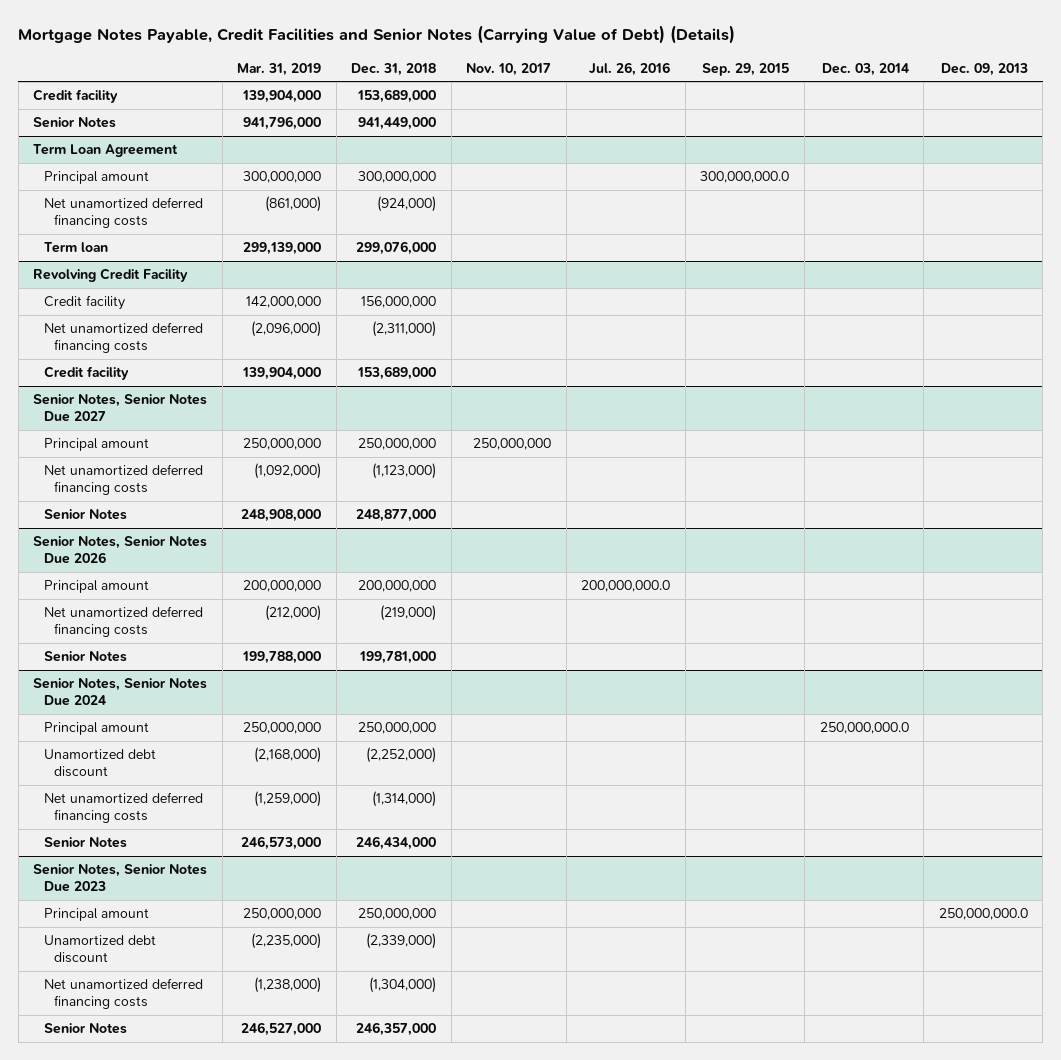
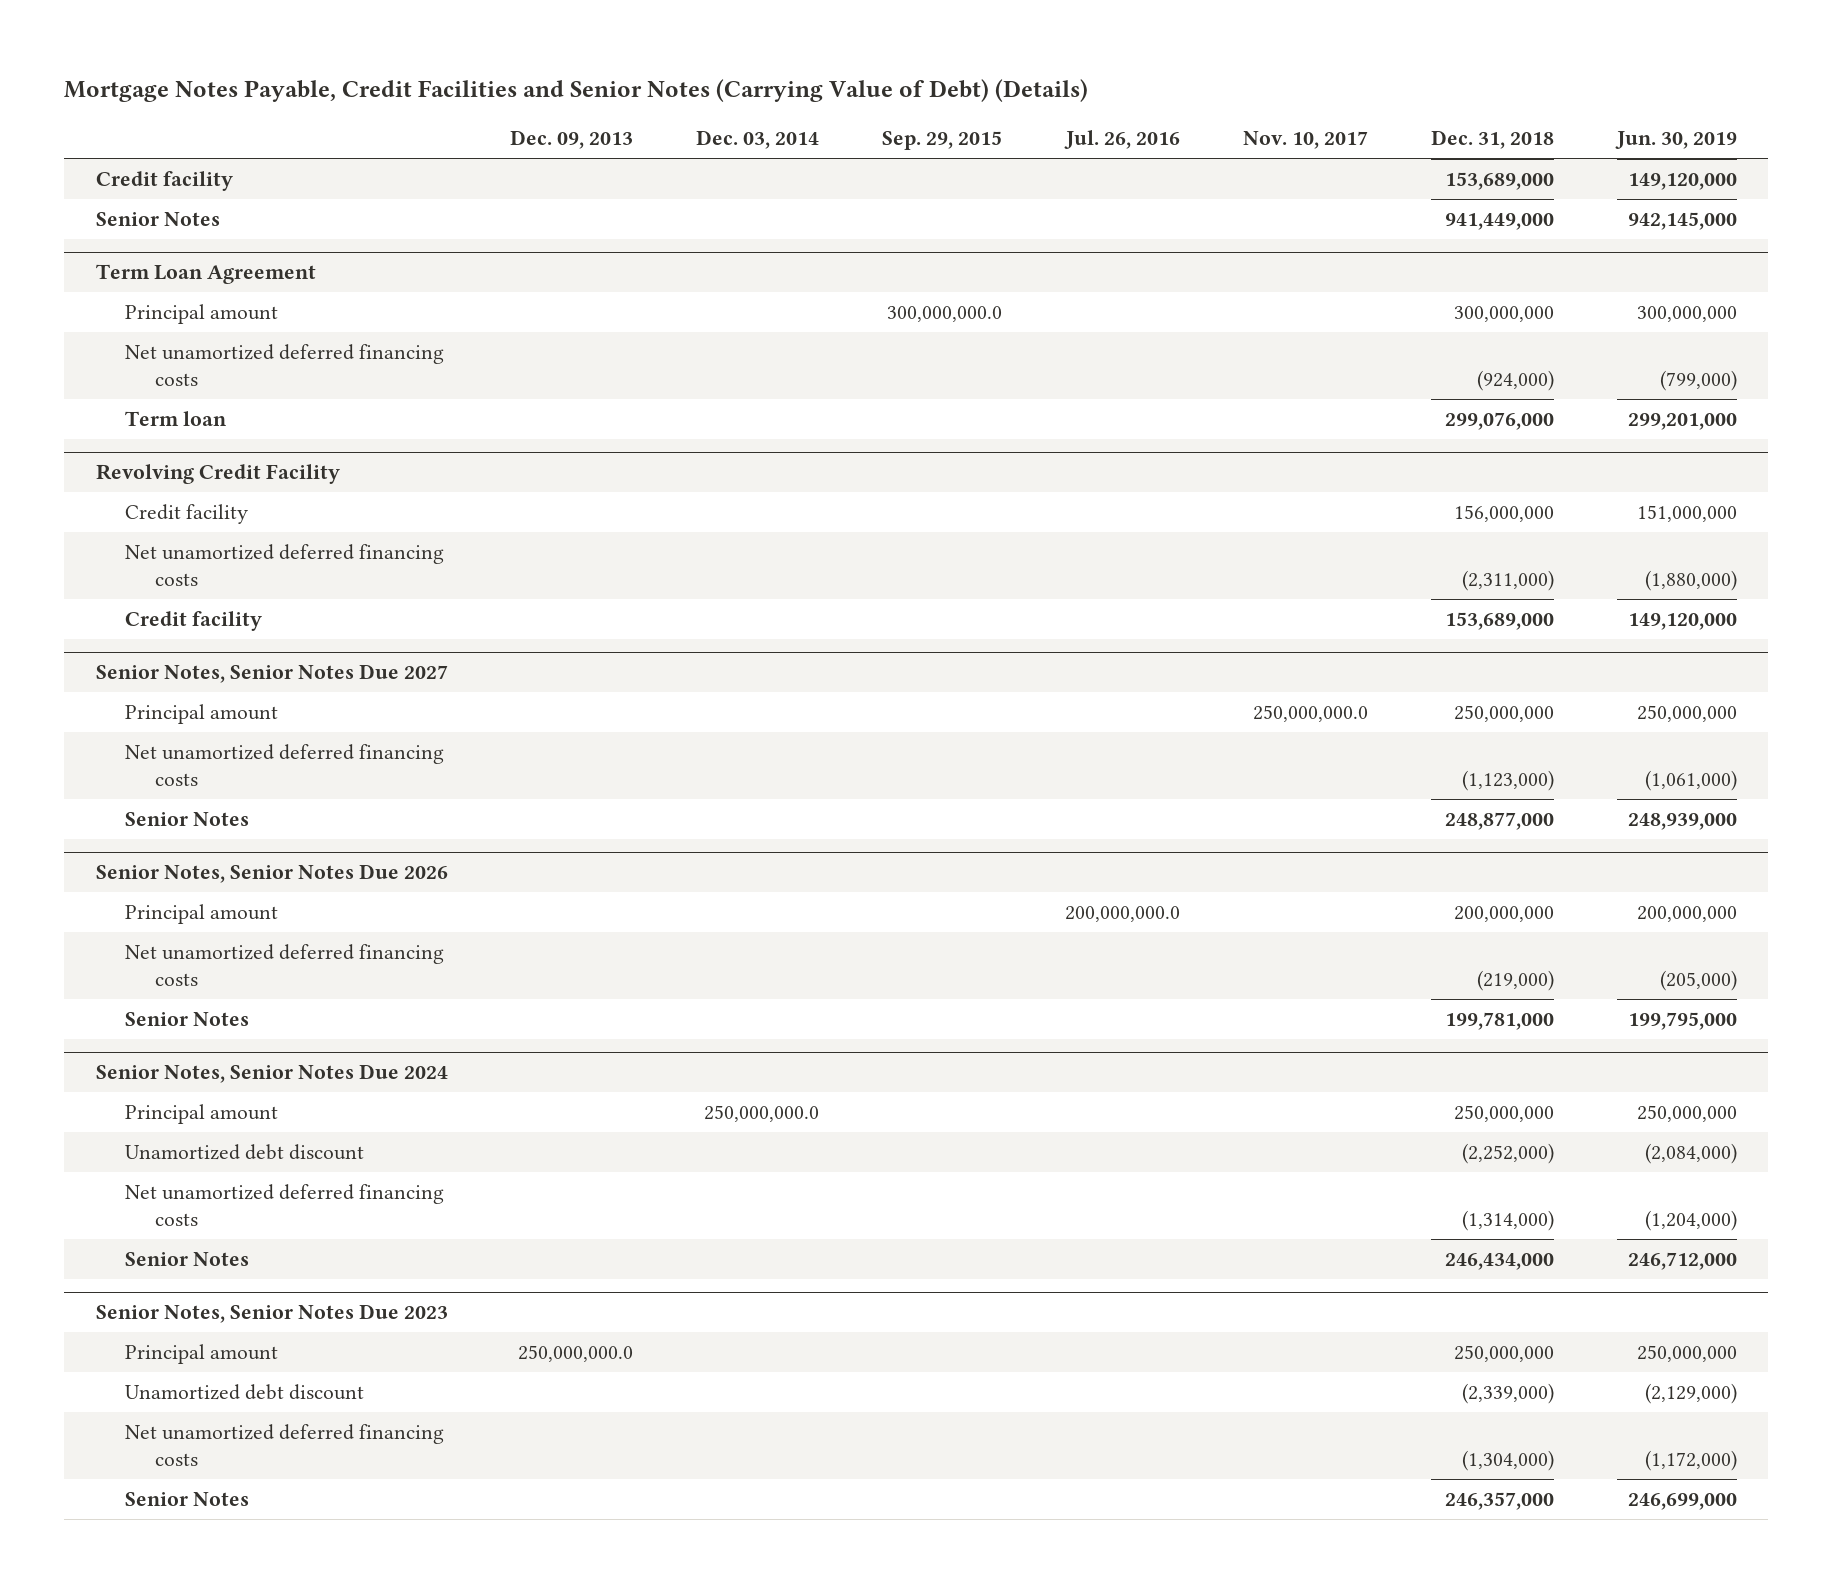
[237,62,322,76] Mar. 31, 2019 -> none
none -> [1614,131,1737,150] Jun. 30, 2019
[473,438,552,451] 250,000,000 -> [1252,704,1368,722] 250,000,000.0

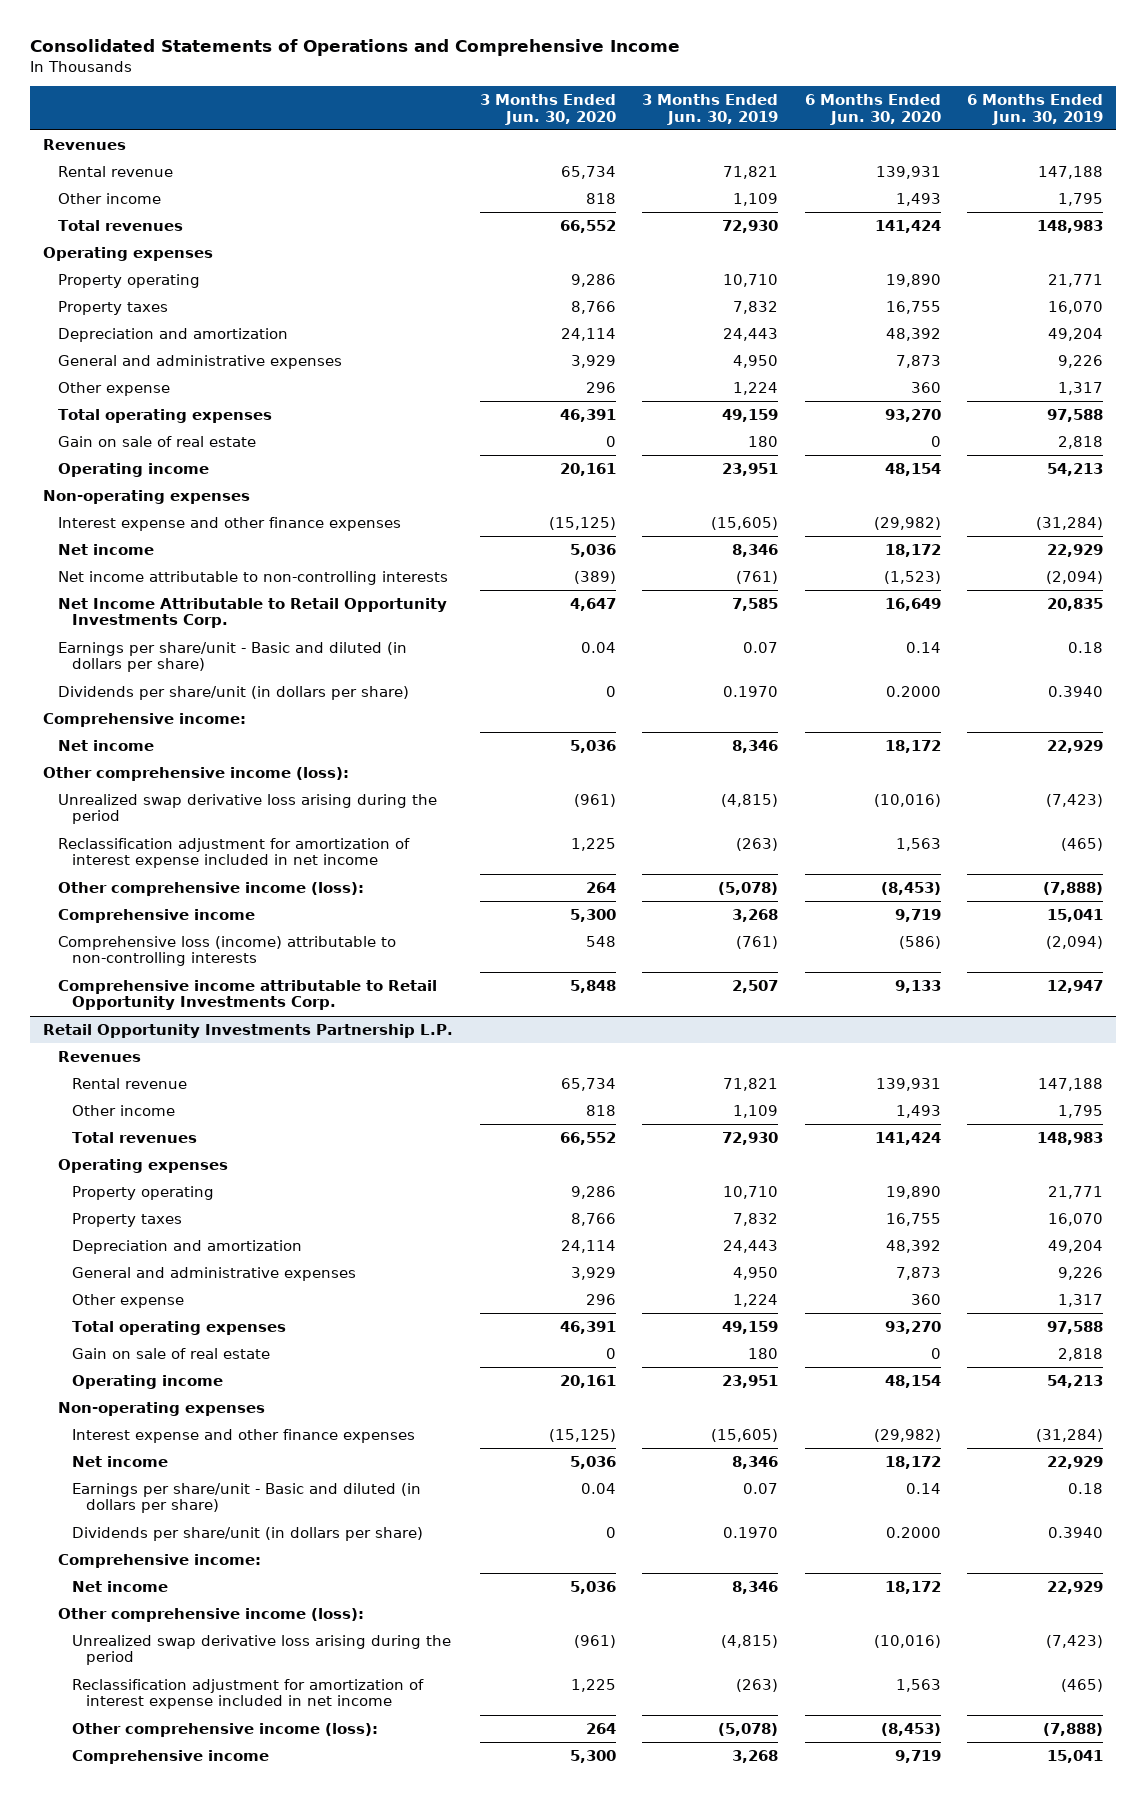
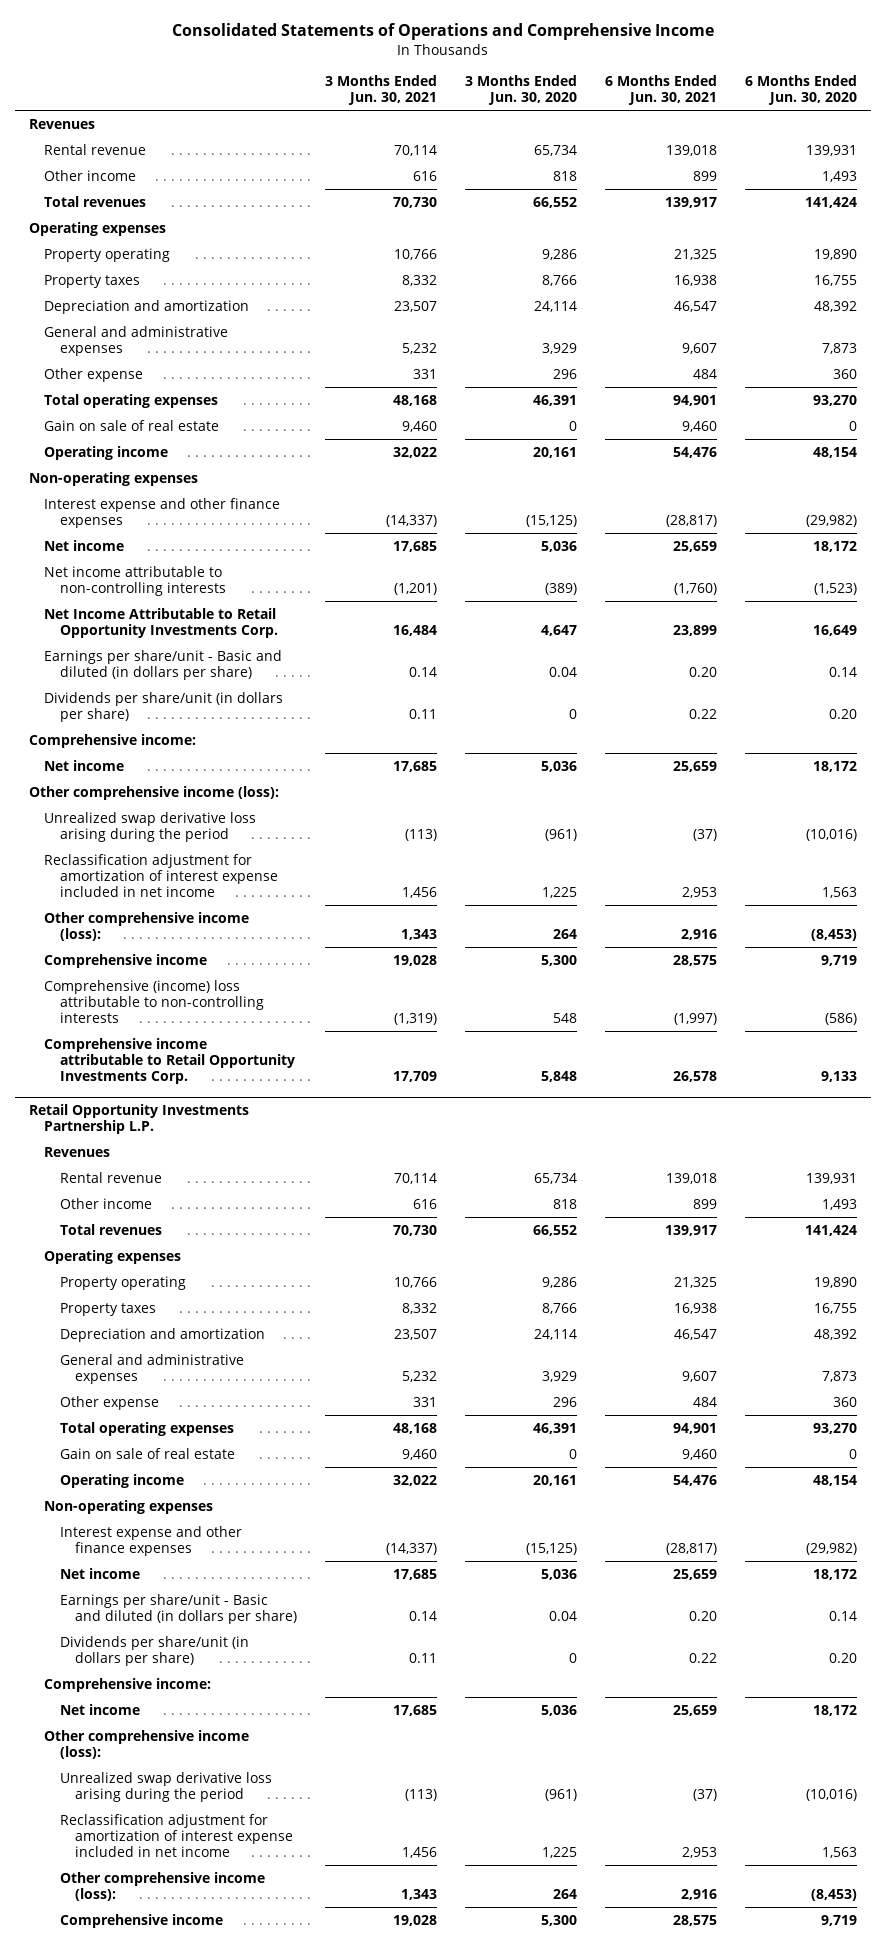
[642,94,779,125] 3 Months Ended Jun. 30, 2019 -> none
[967,94,1104,125] 6 Months Ended Jun. 30, 2019 -> none
none -> [325,75,438,106] 3 Months Ended Jun. 30, 2021
none -> [604,75,717,106] 6 Months Ended Jun. 30, 2021
[885,685,941,697] 0.2000 -> [828,708,857,719] 0.20
[57,935,396,967] Comprehensive loss (income) attributable to non-controlling interests -> [44,979,264,1024] Comprehensive (income) loss attributable to non-controlling interests
[885,1526,941,1538] 0.2000 -> [828,1652,857,1663] 0.20

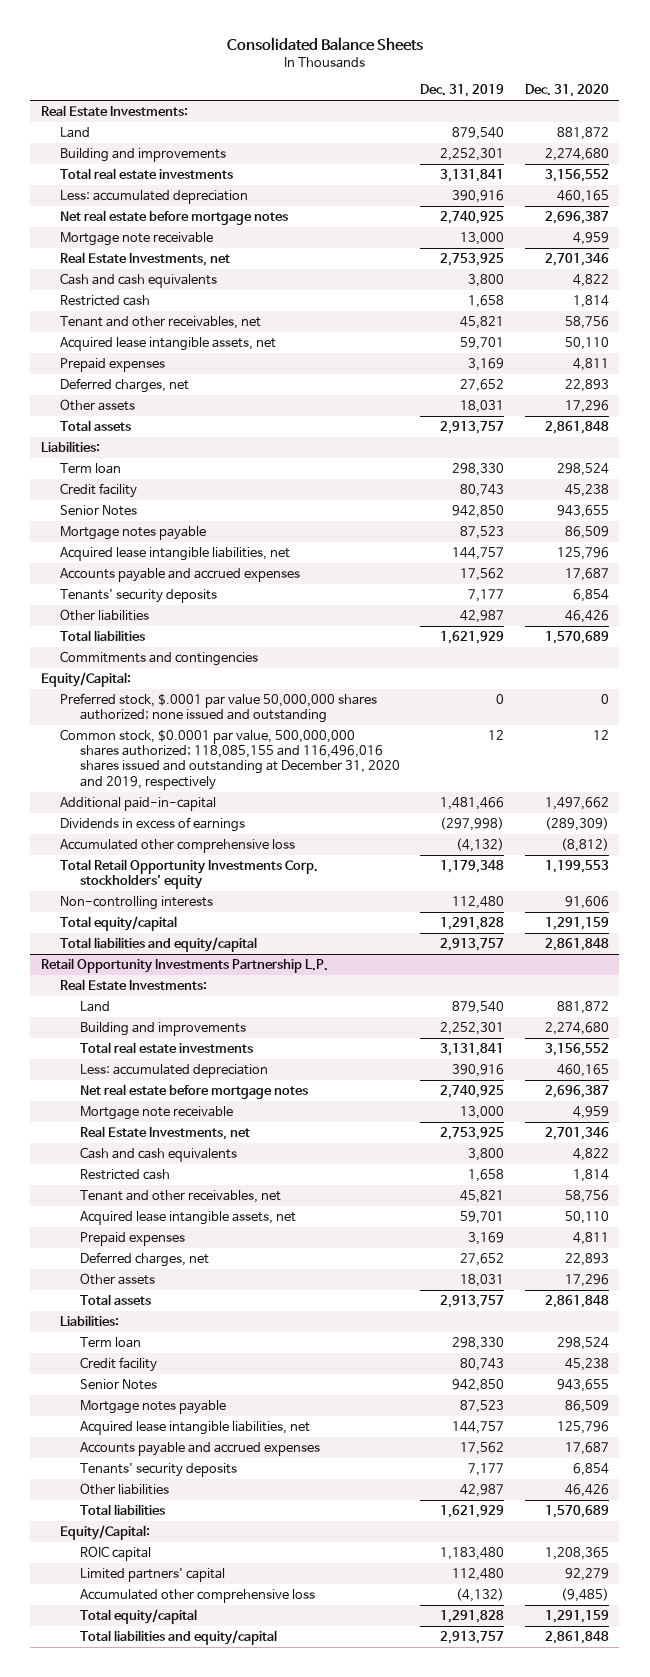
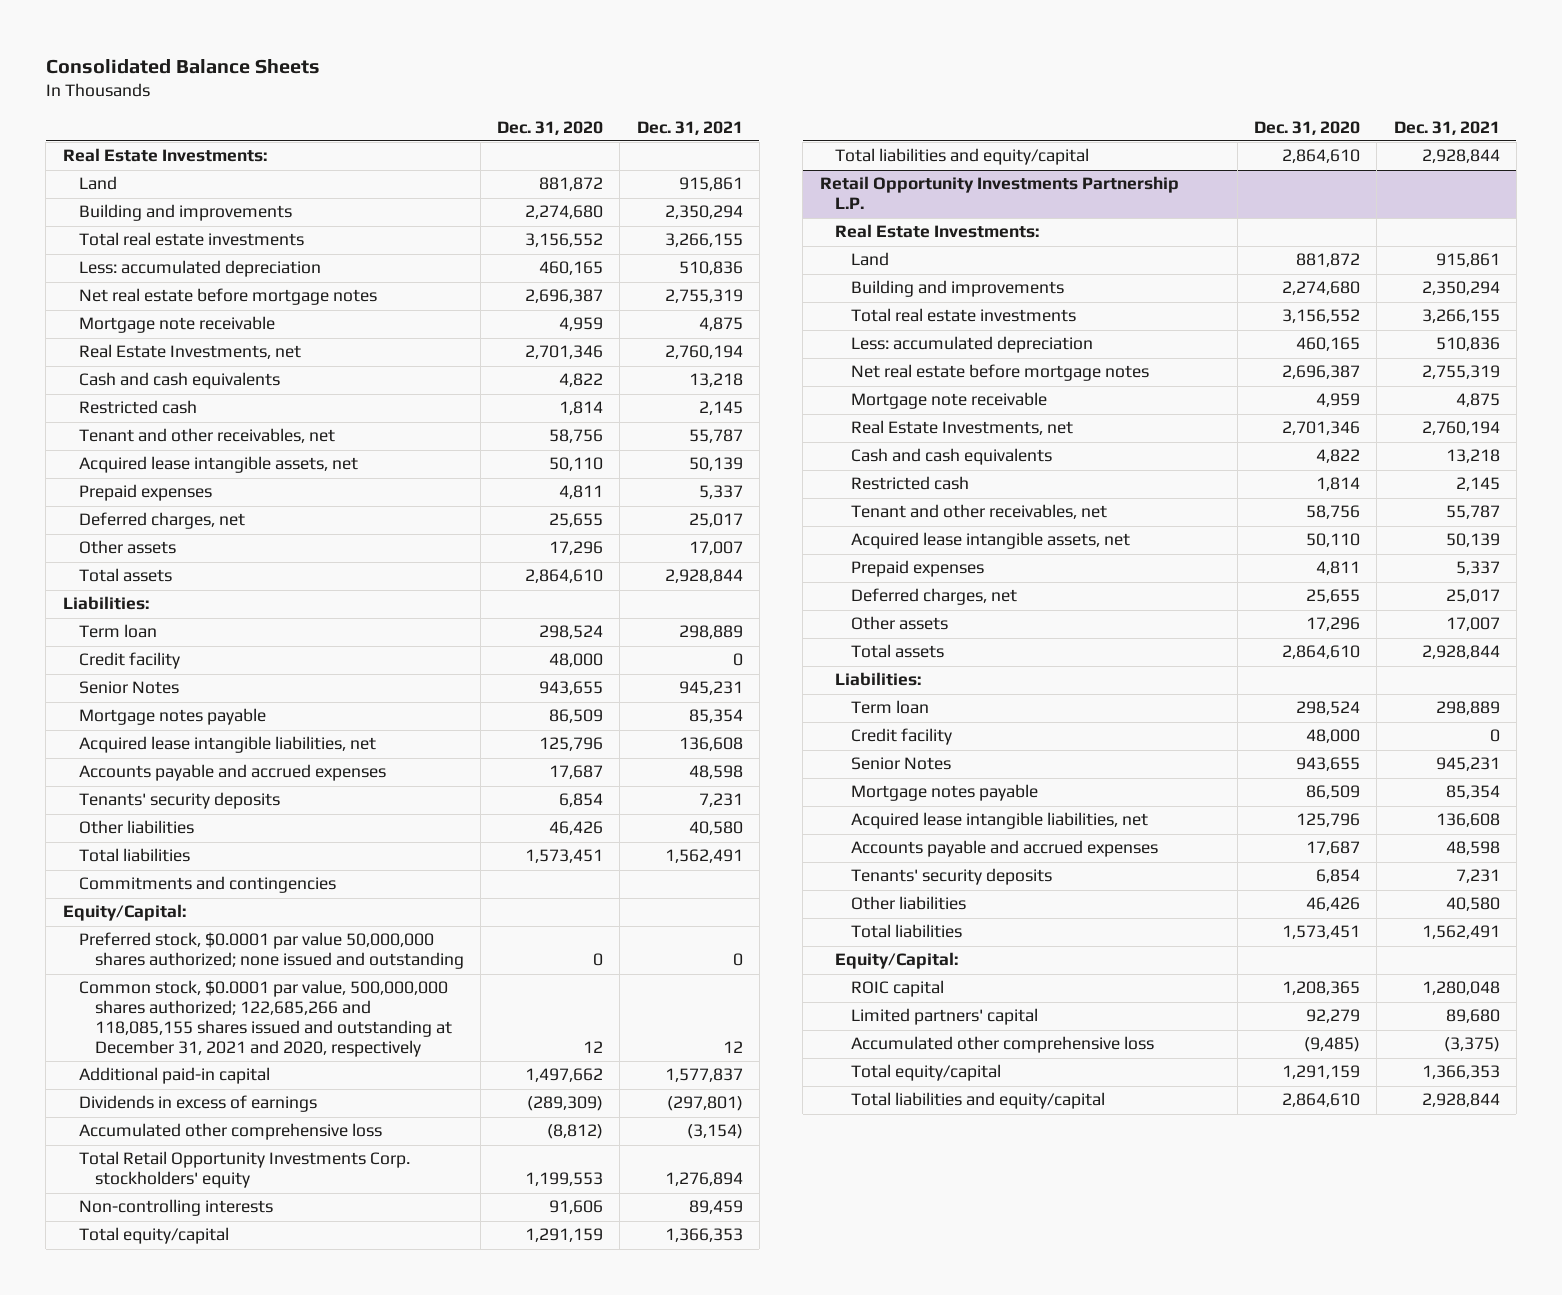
[420,84,505,98] Dec. 31, 2019 -> none
none -> [636,120,743,135] Dec. 31, 2021
[564,378,609,392] 22,893 -> [549,513,604,528] 25,655
[544,420,609,434] 2,861,848 -> [525,569,604,584] 2,864,610
[564,483,609,497] 45,238 -> [549,653,604,668] 48,000
[544,630,609,644] 1,570,689 -> [525,849,604,864] 1,573,451
[60,692,378,724] Preferred stock, $.0001 par value 50,000,000 shares authorized; none issued and outstanding -> [78,932,464,970] Preferred stock, $0.0001 par value 50,000,000 shares authorized; none issued and outstanding
[60,728,400,790] Common stock, $0.0001 par value, 500,000,000 shares authorized; 118,085,155 and 116,496,016 shares issued and outstanding at December 31, 2020 and 2019, respectively -> [78,980,452,1058] Common stock, $0.0001 par value, 500,000,000 shares authorized; 122,685,266 and 118,085,155 shares issued and outstanding at December 31, 2021 and 2020, respectively
[60,796,217,811] Additional paid-in-capital -> [78,1067,270,1085] Additional paid-in capital
[544,937,609,951] 2,861,848 -> [1282,149,1361,164] 2,864,610
[564,1252,609,1266] 22,893 -> [1306,589,1361,604] 25,655
[544,1294,609,1308] 2,861,848 -> [1282,645,1361,660] 2,864,610
[564,1357,609,1371] 45,238 -> [1306,729,1361,744] 48,000
[544,1504,609,1518] 1,570,689 -> [1282,925,1361,940] 1,573,451
[544,1630,609,1644] 2,861,848 -> [1282,1093,1361,1108] 2,864,610

